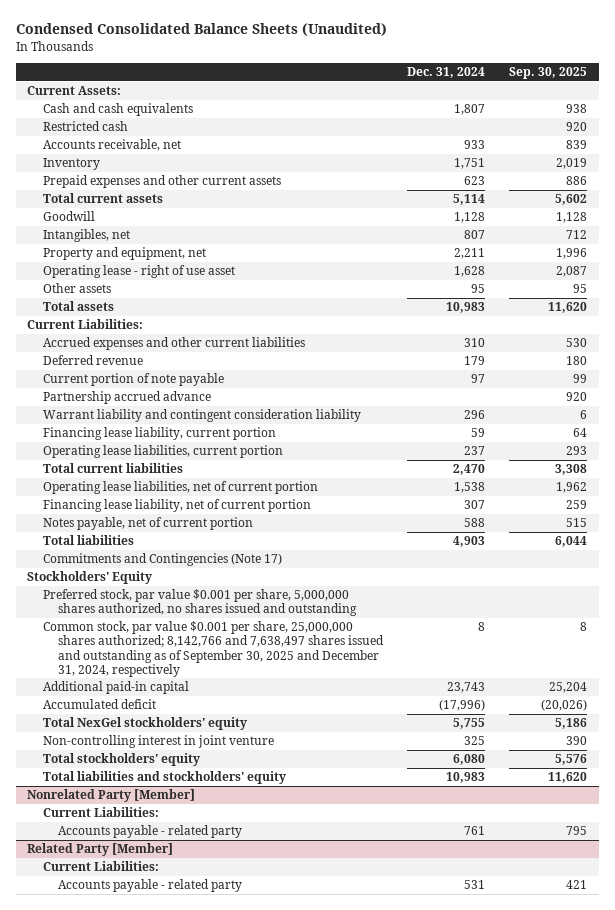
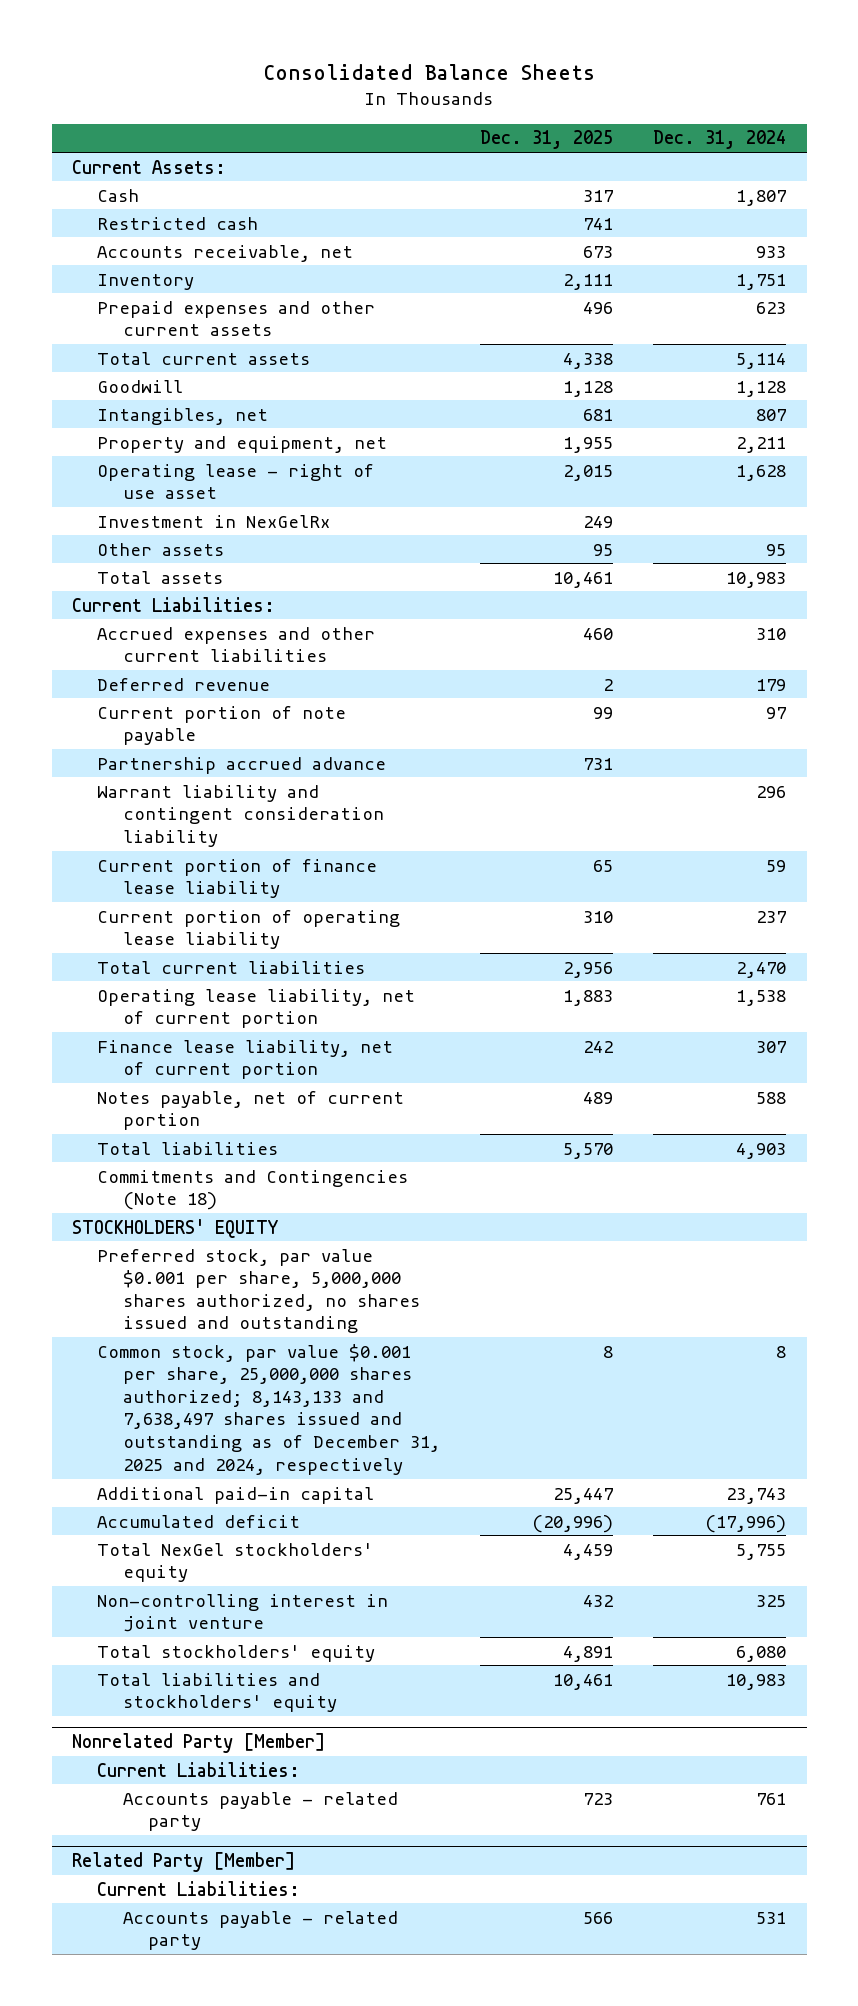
[15,23,387,37] Condensed Consolidated Balance Sheets (Unaudited) -> [263,64,596,81] Consolidated Balance Sheets
[509,66,588,79] Sep. 30, 2025 -> none
none -> [479,130,613,150] Dec. 31, 2025
[42,103,193,117] Cash and cash equivalents -> [97,188,140,202] Cash
none -> [97,514,331,528] Investment in NexGelRx
[42,427,276,441] Financing lease liability, current portion -> [97,858,378,899] Current portion of finance lease liability
[42,445,283,459] Operating lease liabilities, current portion -> [97,909,401,950] Current portion of operating lease liability
[42,481,318,495] Operating lease liabilities, net of current portion -> [97,988,416,1029] Operating lease liability, net of current portion
[42,499,311,513] Financing lease liability, net of current portion -> [97,1039,394,1080] Finance lease liability, net of current portion
[42,553,282,567] Commitments and Contingencies (Note 17) -> [97,1169,409,1211] Commitments and Contingencies (Note 18)
[27,571,153,585] Stockholders' Equity -> [72,1218,279,1238] STOCKHOLDERS' EQUITY
[42,621,385,677] Common stock, par value $0.001 per share, 25,000,000 shares authorized; 8,142,766 and 7,638,497 shares issued and outstanding as of September 30, 2025 and December 31, 2024, respectively -> [97,1343,440,1475] Common stock, par value $0.001 per share, 25,000,000 shares authorized; 8,143,133 and 7,638,497 shares issued and outstanding as of December 31, 2025 and 2024, respectively

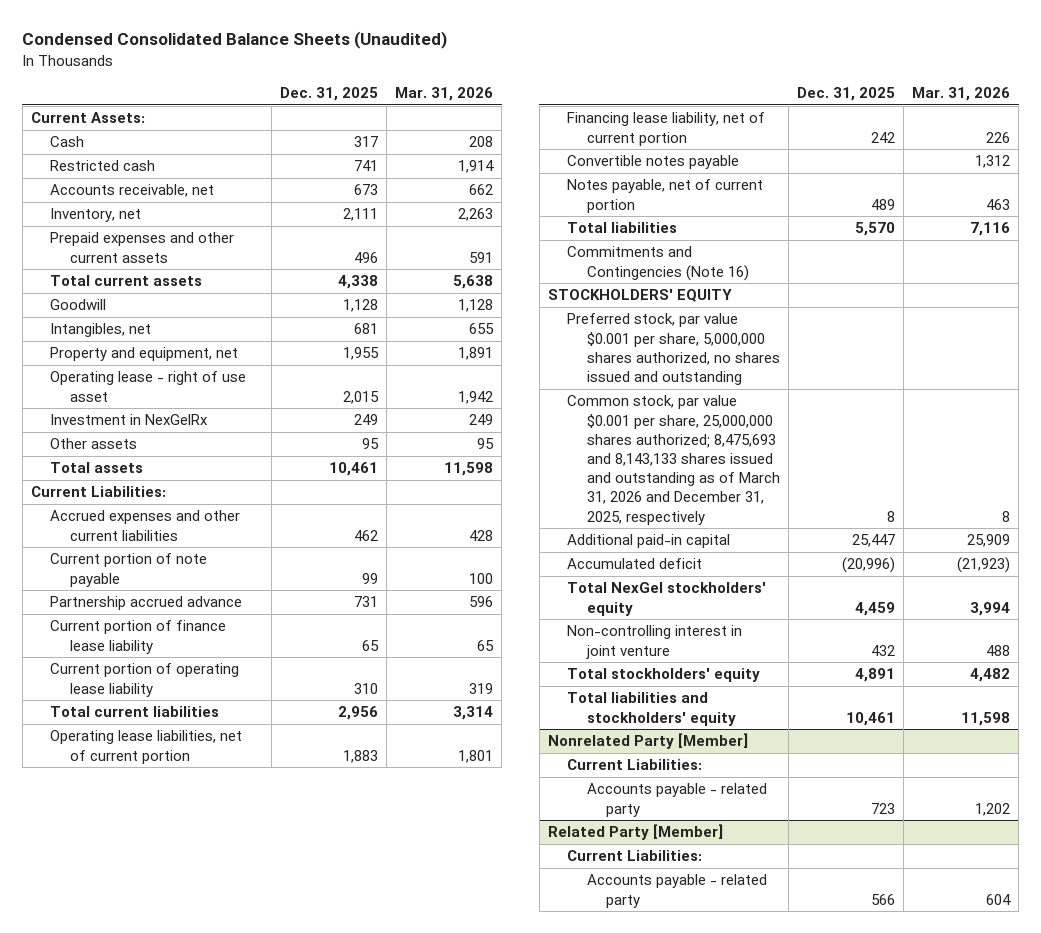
[263,64,596,81] Consolidated Balance Sheets -> [22,31,448,50] Condensed Consolidated Balance Sheets (Unaudited)
[653,130,787,150] Dec. 31, 2024 -> none
none -> [395,86,494,101] Mar. 31, 2026
[97,273,195,290] Inventory -> [50,208,142,223] Inventory, net
[97,677,271,691] Deferred revenue -> none
[582,627,613,640] 460 -> [354,529,379,541] 462
[97,784,384,847] Warrant liability and contingent consideration liability -> none
[97,988,416,1029] Operating lease liability, net of current portion -> [50,730,243,764] Operating lease liabilities, net of current portion
[97,1039,394,1080] Finance lease liability, net of current portion -> [567,112,766,146] Financing lease liability, net of current portion
none -> [567,155,740,170] Convertible notes payable
[97,1169,409,1211] Commitments and Contingencies (Note 18) -> [567,246,749,281] Commitments and Contingencies (Note 16)
[97,1343,440,1475] Common stock, par value $0.001 per share, 25,000,000 shares authorized; 8,143,133 and 7,638,497 shares issued and outstanding as of December 31, 2025 and 2024, respectively -> [567,395,780,525] Common stock, par value $0.001 per share, 25,000,000 shares authorized; 8,475,693 and 8,143,133 shares issued and outstanding as of March 31, 2026 and December 31, 2025, respectively

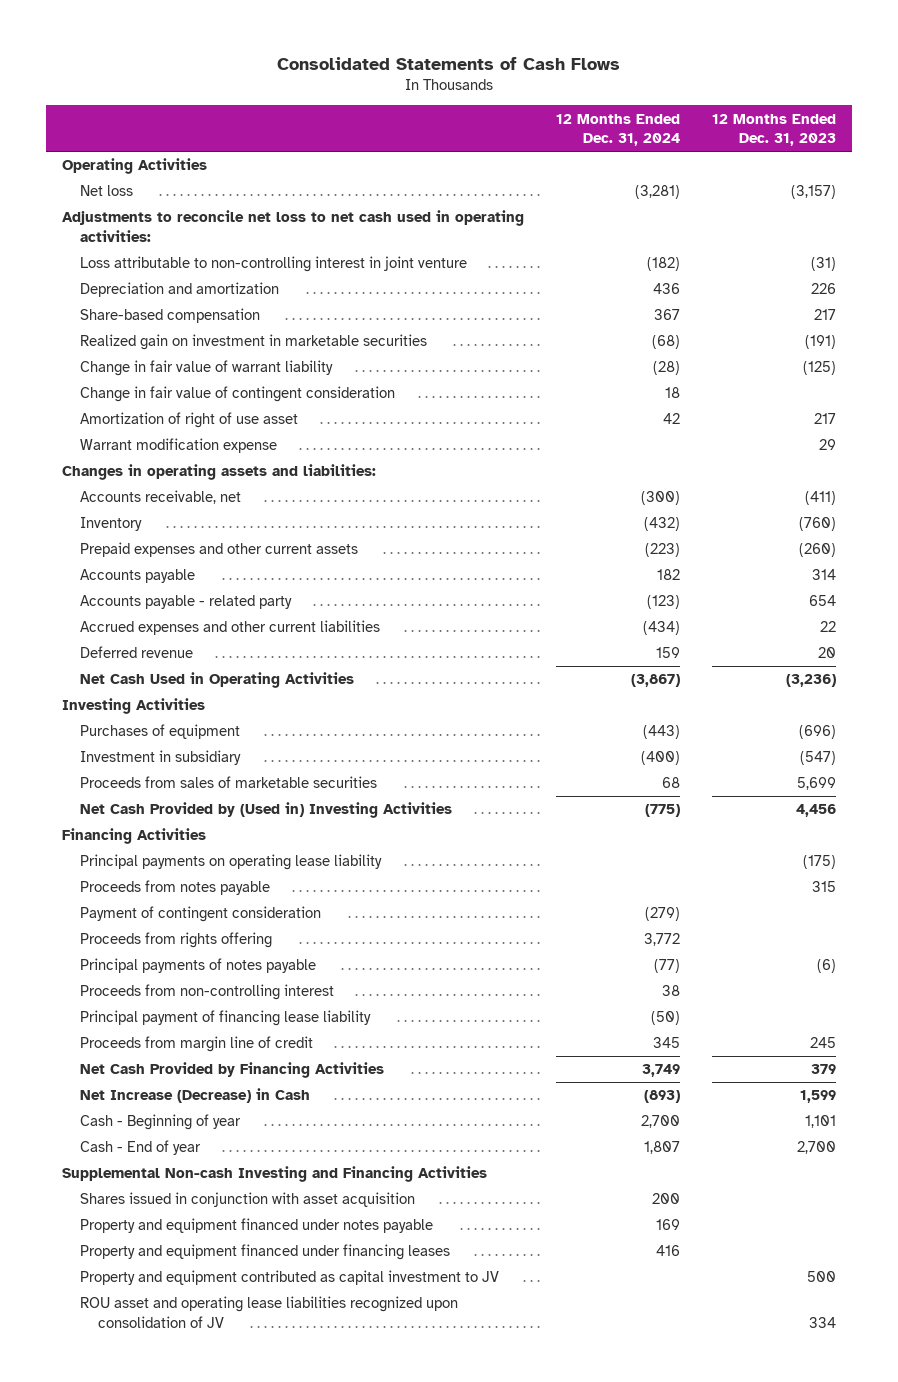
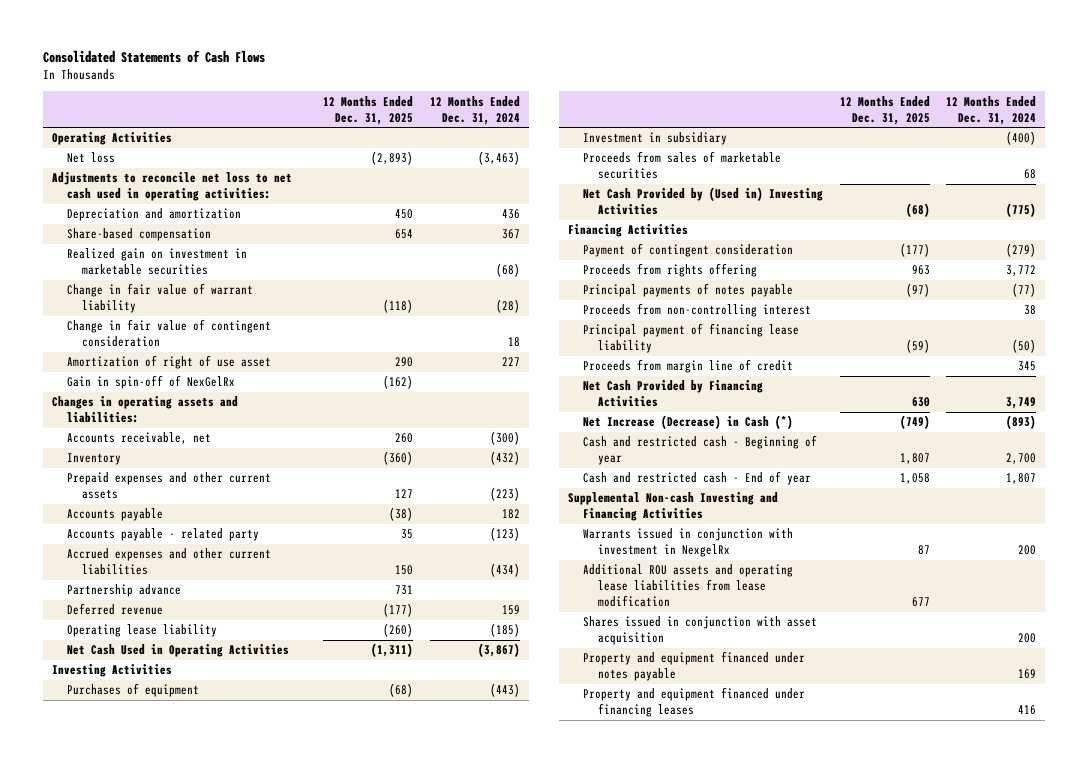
[711,113,836,147] 12 Months Ended Dec. 31, 2023 -> none
none -> [323,95,414,125] 12 Months Ended Dec. 31, 2025
[634,185,680,200] (3,281) -> [478,151,521,166] (3,463)
[80,256,468,273] Loss attributable to non-controlling interest in joint venture -> none
[80,438,278,454] Warrant modification expense -> none
[662,413,680,425] 42 -> [502,357,521,367] 227
none -> [66,375,235,390] Gain in spin-off of NexGelRx
none -> [66,584,181,598] Partnership advance
none -> [66,624,217,638] Operating lease liability
[80,854,383,871] Principal payments on operating lease liability -> none
[80,880,271,896] Proceeds from notes payable -> none
[80,1088,311,1104] Net Increase (Decrease) in Cash -> [582,415,793,430] Net Increase (Decrease) in Cash (*)
[80,1114,242,1131] Cash - Beginning of year -> [582,435,817,466] Cash and restricted cash - Beginning of year
[80,1140,202,1156] Cash - End of year -> [582,471,811,486] Cash and restricted cash - End of year
none -> [582,528,793,558] Warrants issued in conjunction with investment in NexgelRx
none -> [582,564,793,608] Additional ROU assets and operating lease liabilities from lease modification
[80,1270,500,1286] Property and equipment contributed as capital investment to JV -> none
[80,1296,459,1328] ROU asset and operating lease liabilities recognized upon consolidation of JV -> none

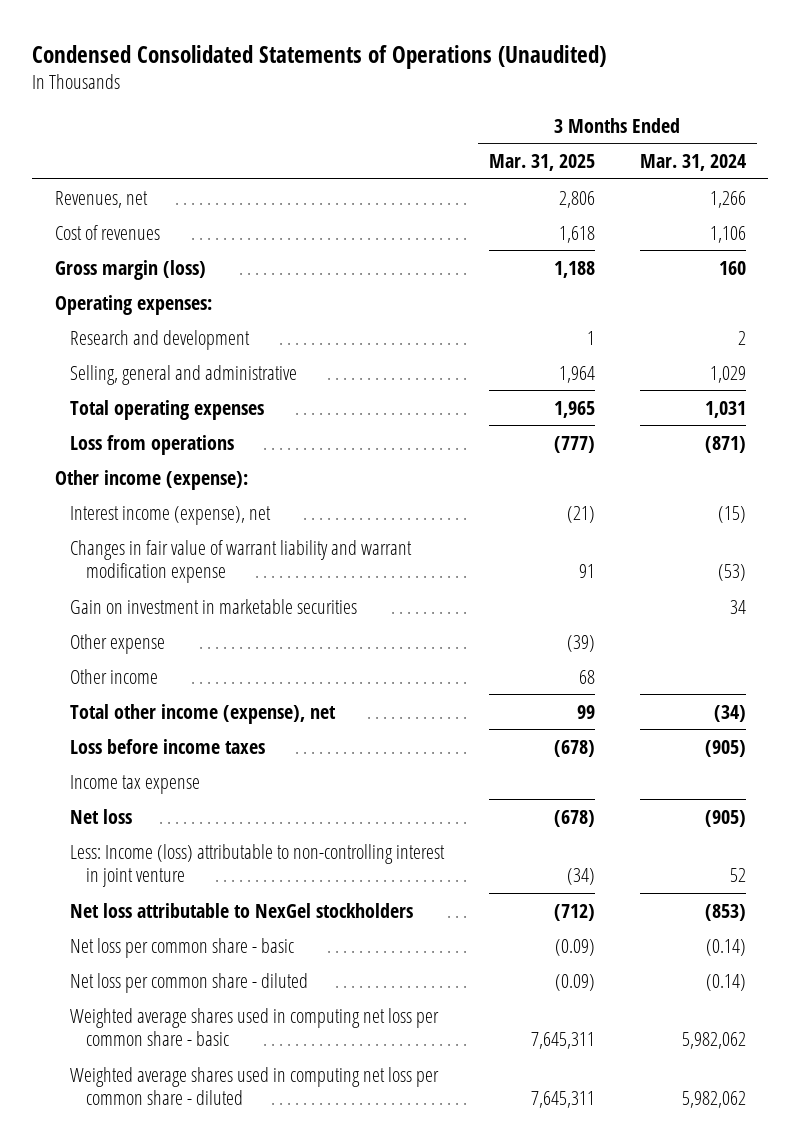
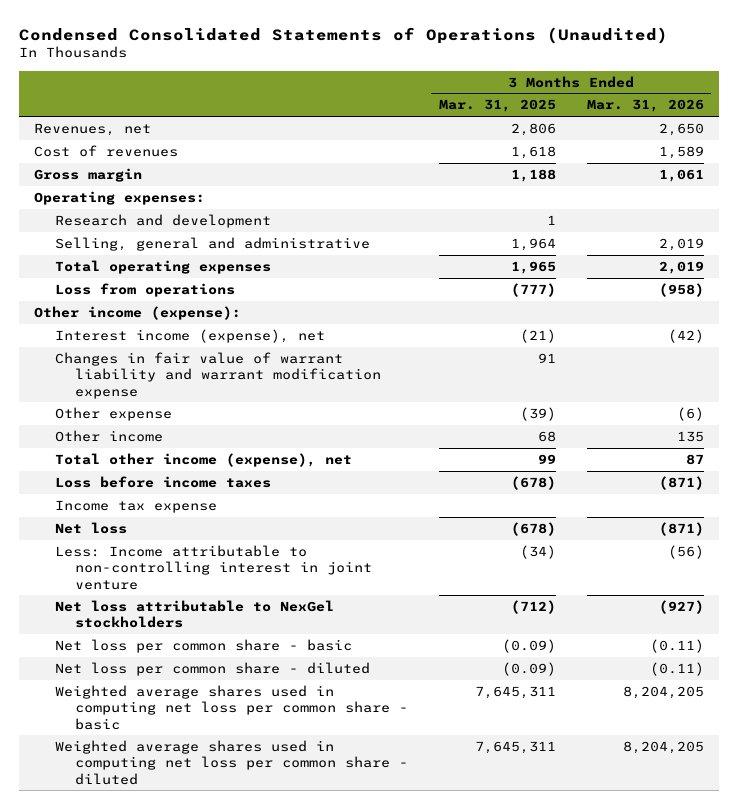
[639,154,746,172] Mar. 31, 2024 -> none
none -> [586,99,704,113] Mar. 31, 2026
[54,259,206,280] Gross margin (loss) -> [34,168,143,183] Gross margin
[70,598,358,614] Gain on investment in marketable securities -> none
[70,843,446,887] Less: Income (loss) attributable to non-controlling interest in joint venture -> [54,545,373,590] Less: Income attributable to non-controlling interest in joint venture

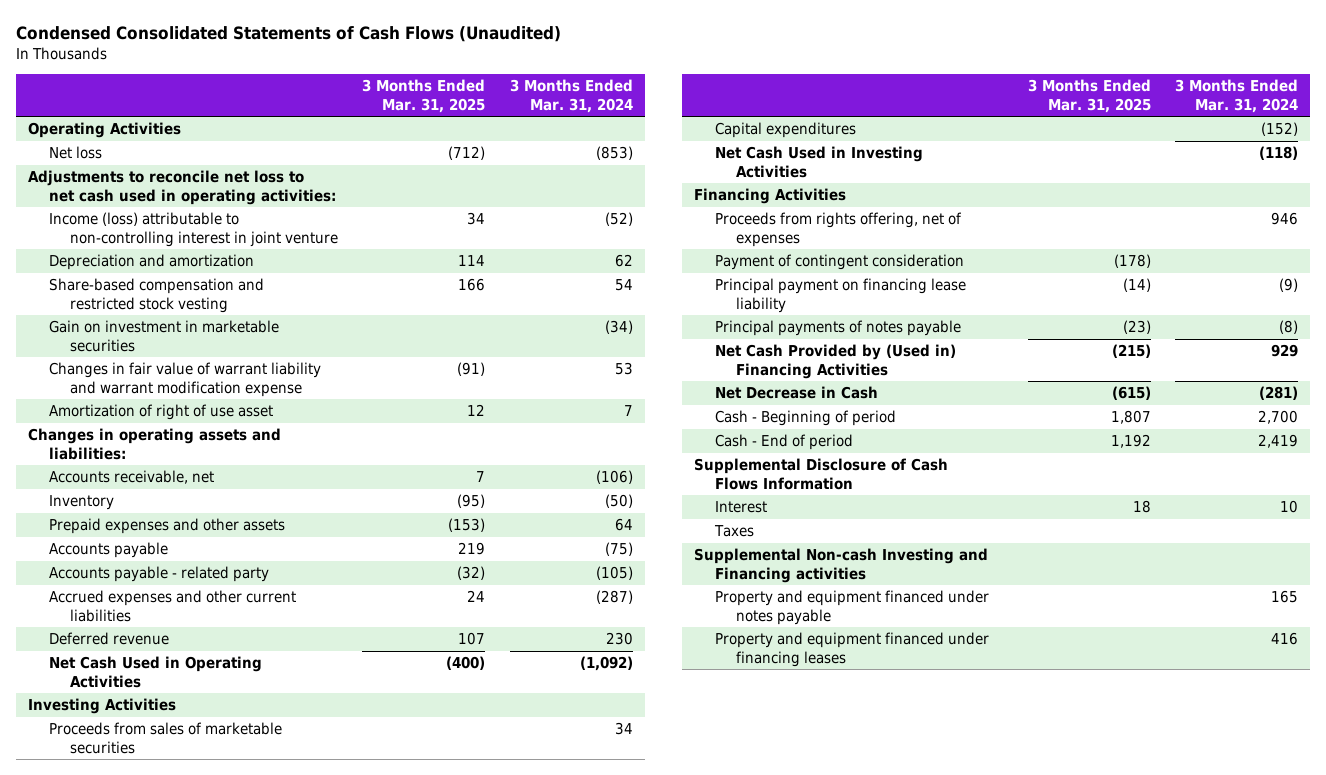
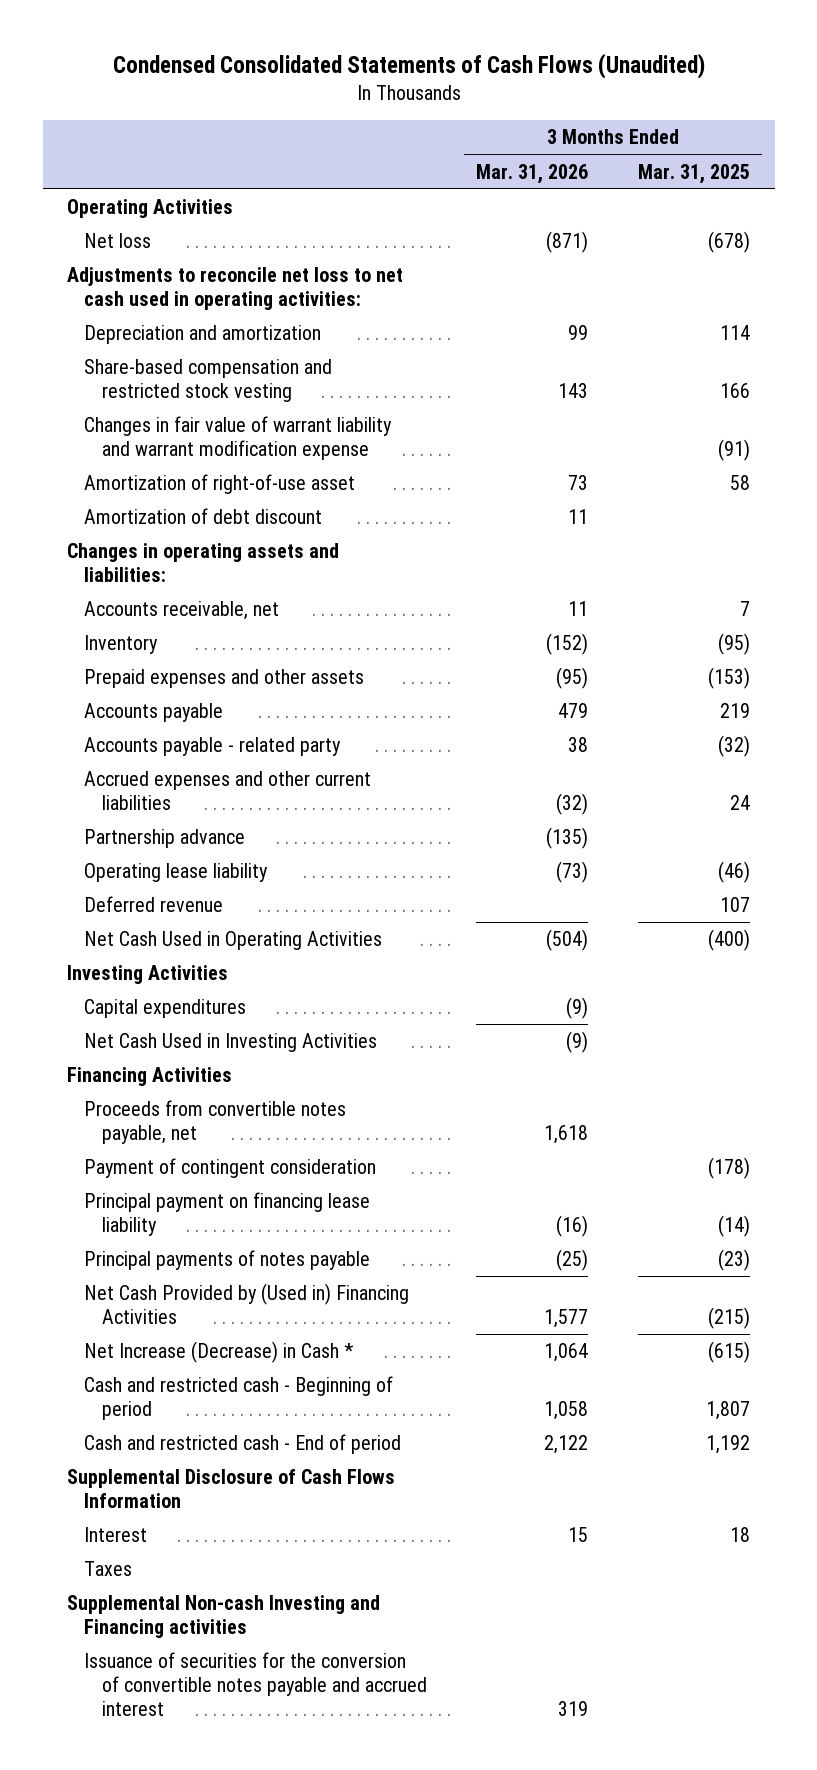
[509,79,633,113] 3 Months Ended Mar. 31, 2024 -> none
none -> [476,163,589,184] Mar. 31, 2026
[448,146,486,161] (712) -> [707,231,750,254] (678)
[49,212,339,247] Income (loss) attributable to non-controlling interest in joint venture -> none
[49,320,280,352] Gain on investment in marketable securities -> none
[49,404,274,421] Amortization of right of use asset -> [84,474,356,495] Amortization of right-of-use asset
[467,404,486,417] 12 -> [729,475,750,491] 58
none -> [84,508,323,525] Amortization of debt discount
none -> [84,829,246,849] Partnership advance
none -> [84,863,269,883] Operating lease liability
[49,722,283,754] Proceeds from sales of marketable securities -> none
[714,212,962,247] Proceeds from rights offering, net of expenses -> none
none -> [84,1100,347,1145] Proceeds from convertible notes payable, net
[714,386,878,400] Net Decrease in Cash -> [84,1341,355,1364] Net Increase (Decrease) in Cash *
[714,410,896,427] Cash - Beginning of period -> [84,1376,394,1421] Cash and restricted cash - Beginning of period
[714,434,853,451] Cash - End of period -> [84,1434,402,1455] Cash and restricted cash - End of period
[714,590,989,625] Property and equipment financed under notes payable -> none
[714,632,989,667] Property and equipment financed under financing leases -> none
none -> [84,1652,427,1717] Issuance of securities for the conversion of convertible notes payable and accrued interest

